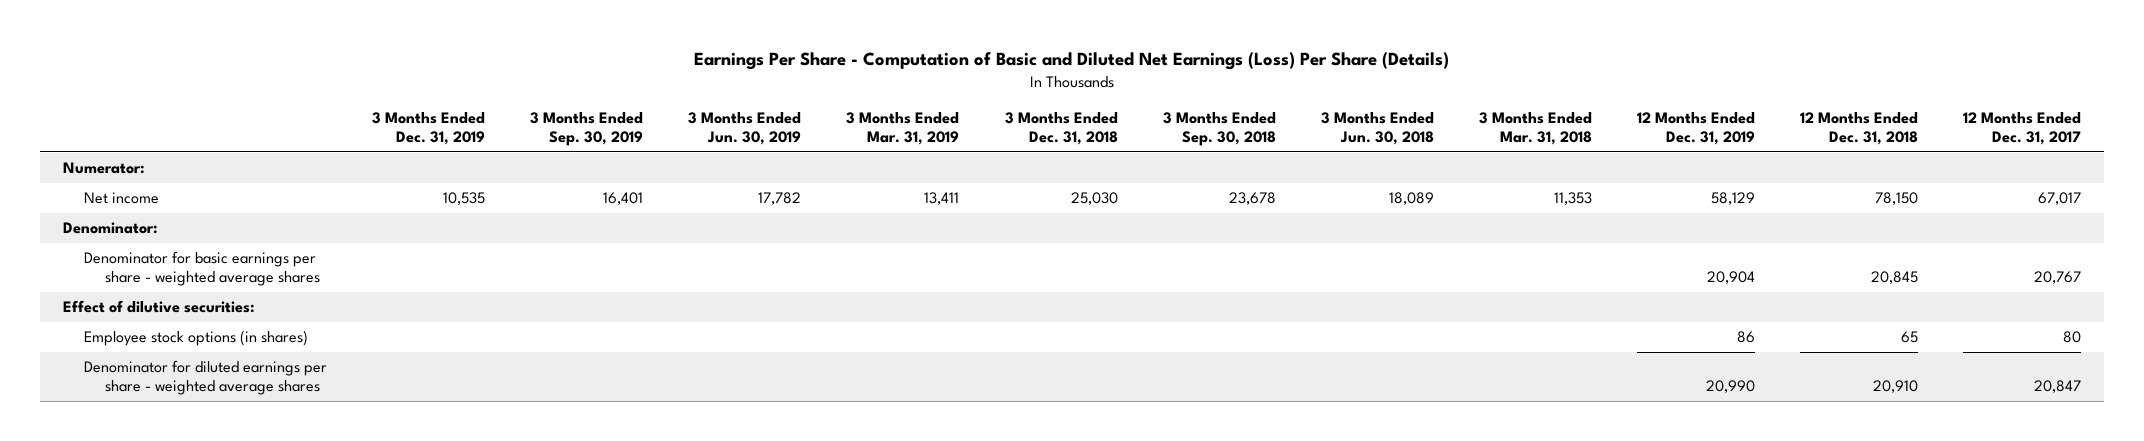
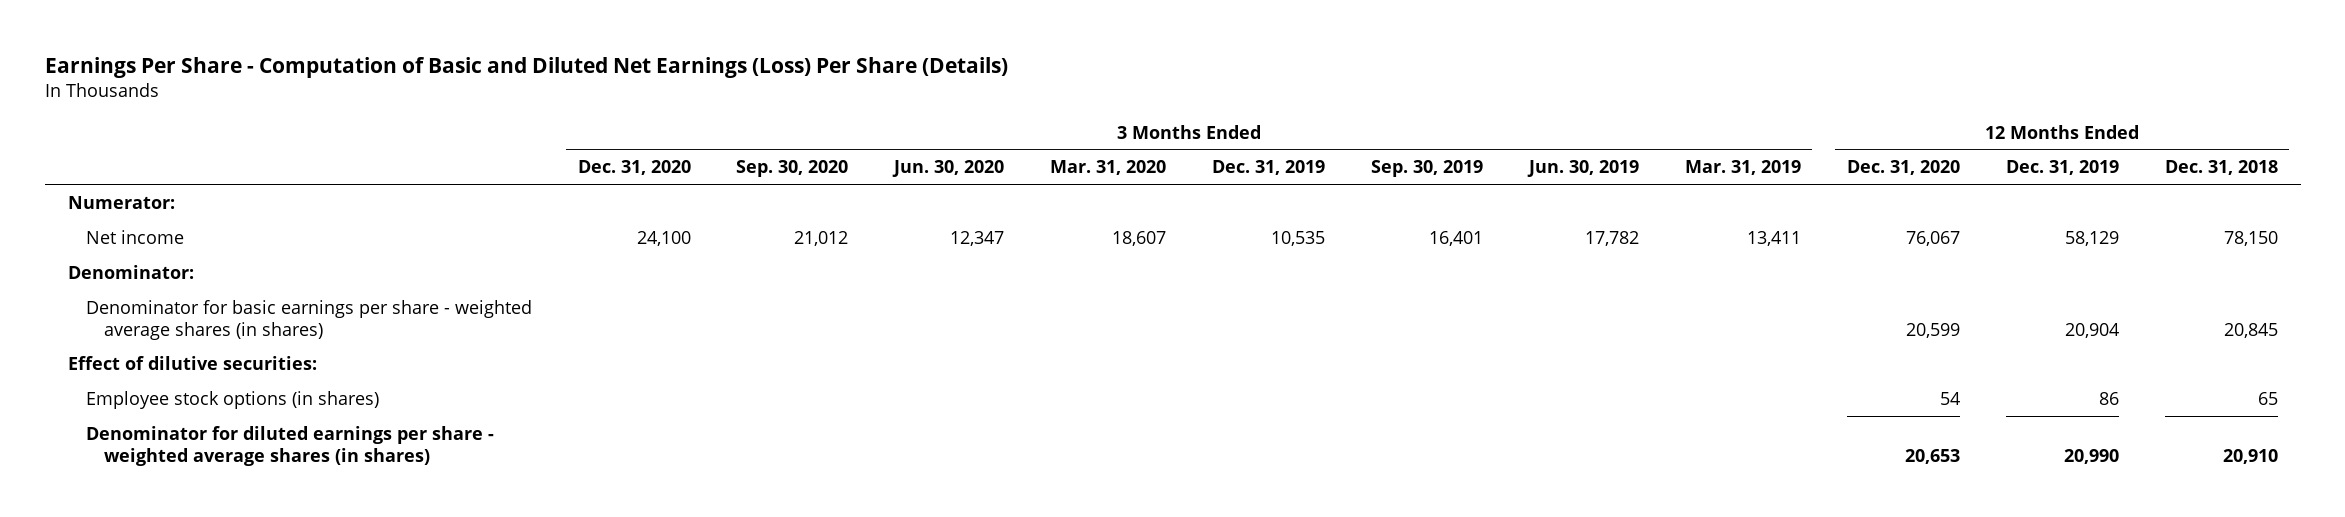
[1004,112,1118,145] 3 Months Ended Dec. 31, 2018 -> none
[1162,112,1276,146] 3 Months Ended Sep. 30, 2018 -> none
[1320,112,1434,145] 3 Months Ended Jun. 30, 2018 -> none
[1478,112,1592,145] 3 Months Ended Mar. 31, 2018 -> none
[1963,112,2082,145] 12 Months Ended Dec. 31, 2017 -> none
none -> [577,160,691,176] Dec. 31, 2020
none -> [736,160,849,178] Sep. 30, 2020
none -> [892,160,1005,178] Jun. 30, 2020
none -> [1050,160,1167,176] Mar. 31, 2020
none -> [1846,160,1960,176] Dec. 31, 2020
[83,251,321,287] Denominator for basic earnings per share - weighted average shares -> [85,299,532,340] Denominator for basic earnings per share - weighted average shares (in shares)
[83,360,327,396] Denominator for diluted earnings per share - weighted average shares -> [85,425,494,466] Denominator for diluted earnings per share - weighted average shares (in shares)

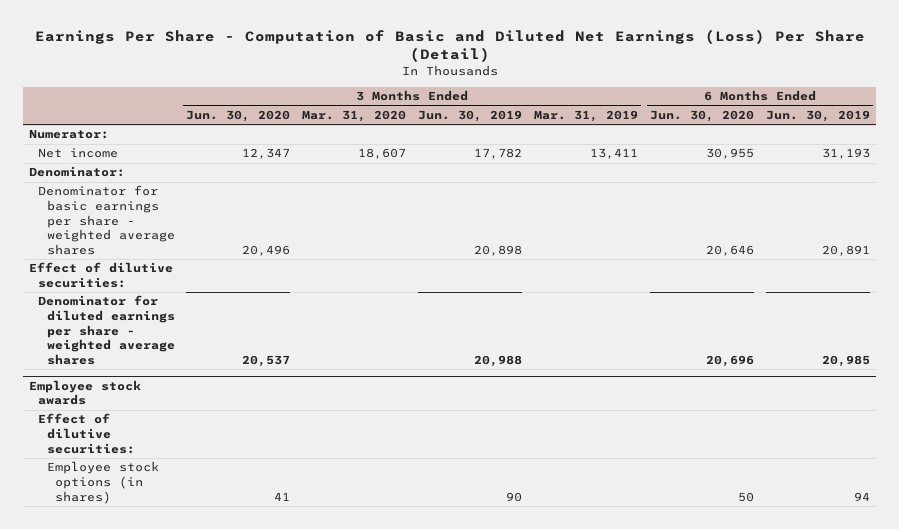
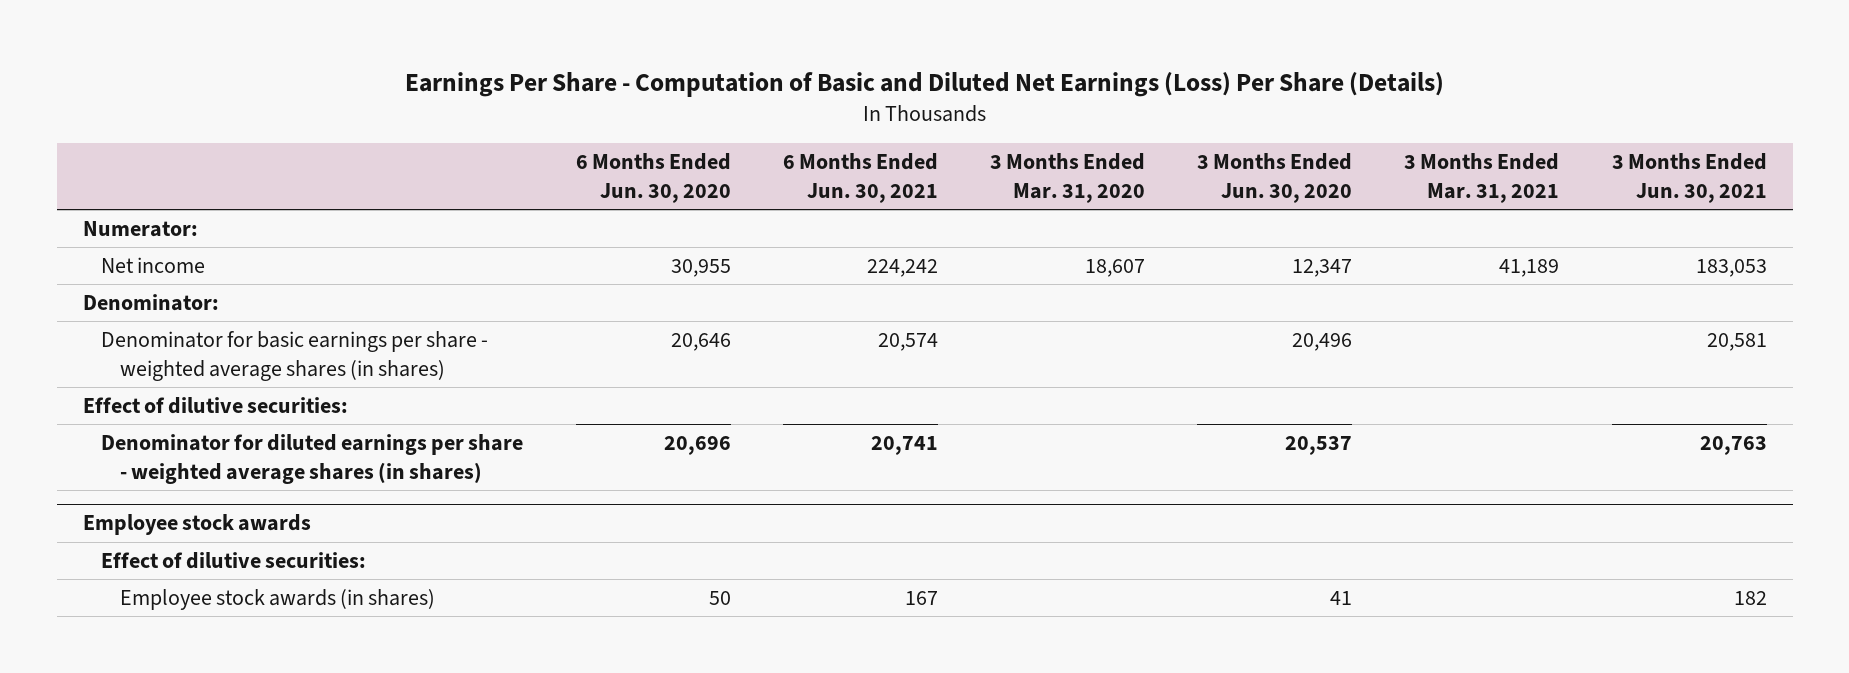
[34,29,865,63] Earnings Per Share - Computation of Basic and Diluted Net Earnings (Loss) Per Share (Detail) -> [404,71,1444,97] Earnings Per Share - Computation of Basic and Diluted Net Earnings (Loss) Per Share (Details)
[418,110,523,123] Jun. 30, 2019 -> none
[534,110,639,123] Mar. 31, 2019 -> none
[765,110,870,123] Jun. 30, 2019 -> none
none -> [782,153,938,203] 6 Months Ended Jun. 30, 2021
none -> [1404,153,1560,203] 3 Months Ended Mar. 31, 2021
none -> [1611,153,1767,203] 3 Months Ended Jun. 30, 2021
[37,185,175,255] Denominator for basic earnings per share - weighted average shares -> [101,331,489,381] Denominator for basic earnings per share - weighted average shares (in shares)
[37,295,175,365] Denominator for diluted earnings per share - weighted average shares -> [101,434,524,484] Denominator for diluted earnings per share - weighted average shares (in shares)
[46,461,159,504] Employee stock options (in shares) -> [120,589,436,611] Employee stock awards (in shares)

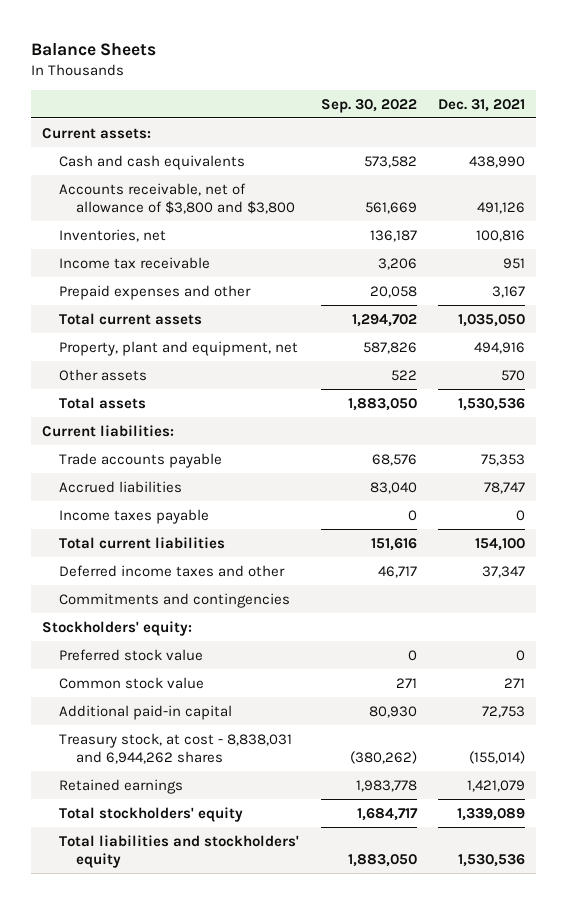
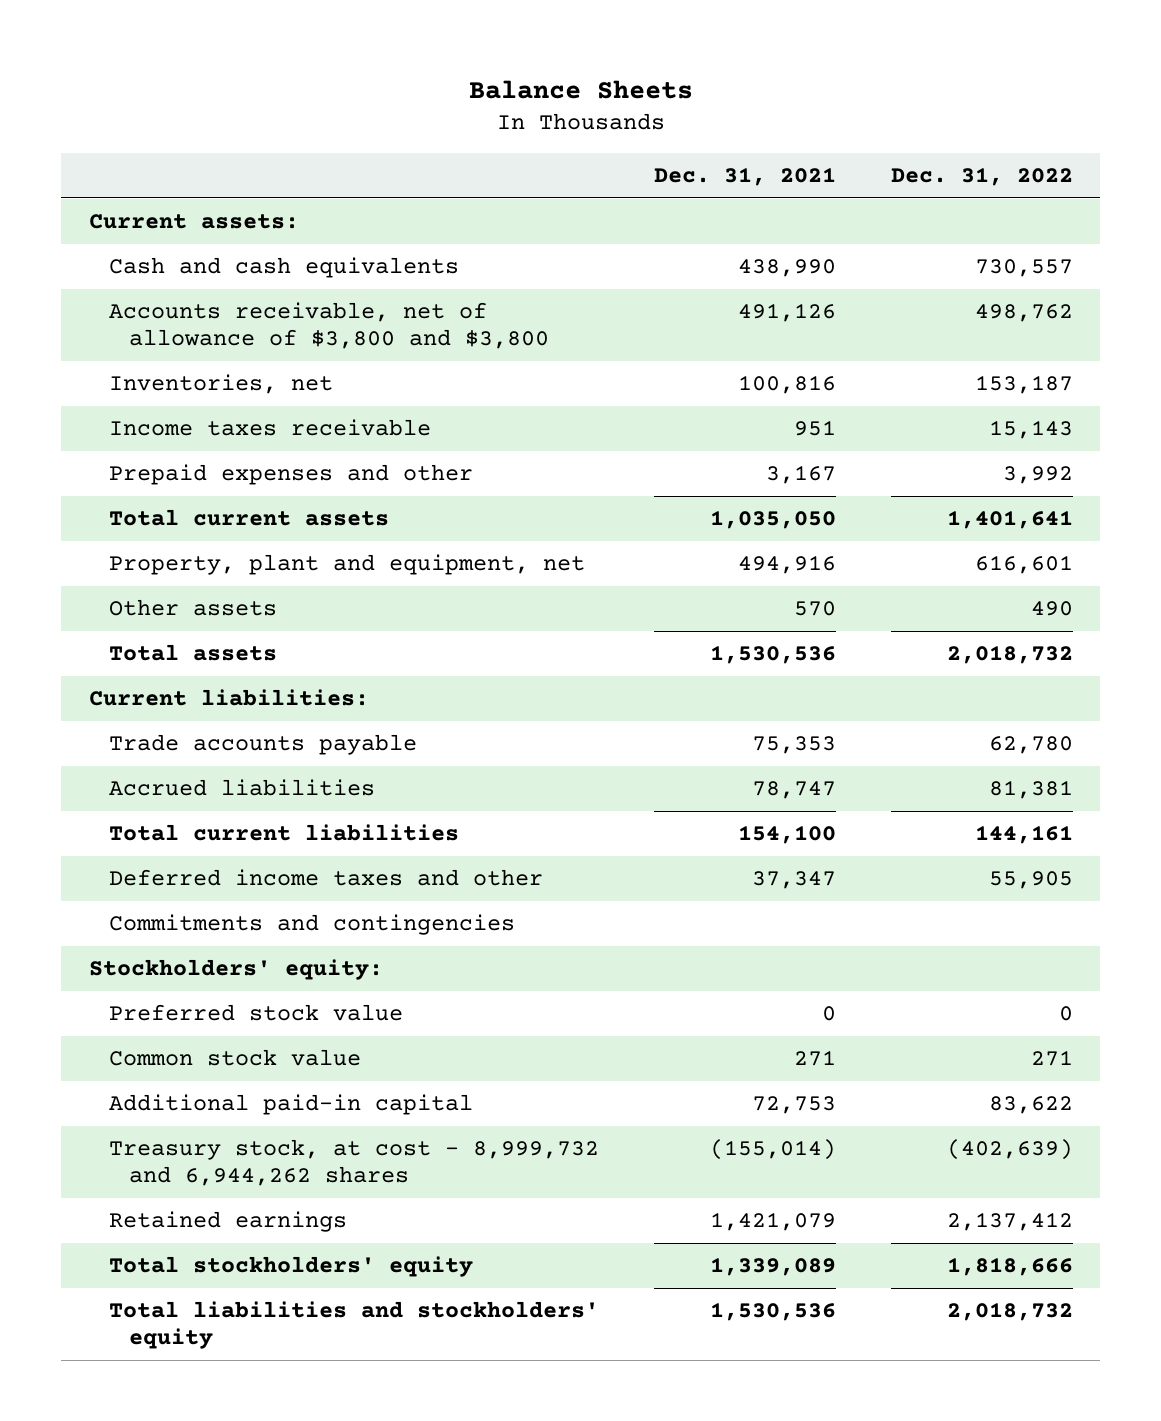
[320,98,417,113] Sep. 30, 2022 -> none
none -> [890,167,1073,187] Dec. 31, 2022
[58,256,210,269] Income tax receivable -> [108,419,431,437] Income taxes receivable
[58,508,209,524] Income taxes payable -> none
[58,732,292,764] Treasury stock, at cost - 8,838,031 and 6,944,262 shares -> [108,1139,599,1187] Treasury stock, at cost - 8,999,732 and 6,944,262 shares

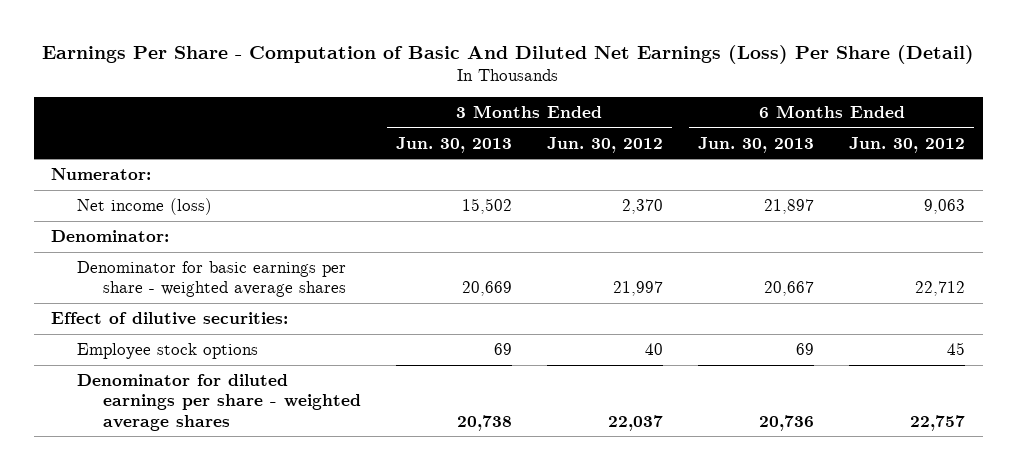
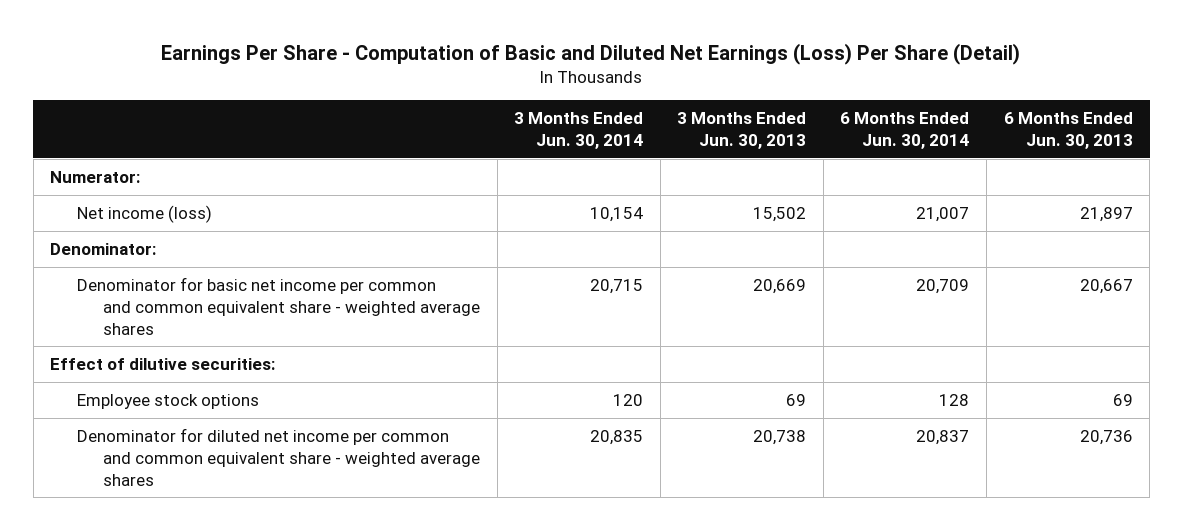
[42,45,975,65] Earnings Per Share - Computation of Basic And Diluted Net Earnings (Loss) Per Share (Detail) -> [161,43,1021,66] Earnings Per Share - Computation of Basic and Diluted Net Earnings (Loss) Per Share (Detail)
[546,136,663,153] Jun. 30, 2012 -> none
[849,136,966,153] Jun. 30, 2012 -> none
none -> [514,112,644,150] 3 Months Ended Jun. 30, 2014
none -> [840,112,970,150] 6 Months Ended Jun. 30, 2014
[77,260,347,298] Denominator for basic earnings per share - weighted average shares -> [76,276,481,335] Denominator for basic net income per common and common equivalent share - weighted average shares
[77,373,361,431] Denominator for diluted earnings per share - weighted average shares -> [76,427,481,486] Denominator for diluted net income per common and common equivalent share - weighted average shares

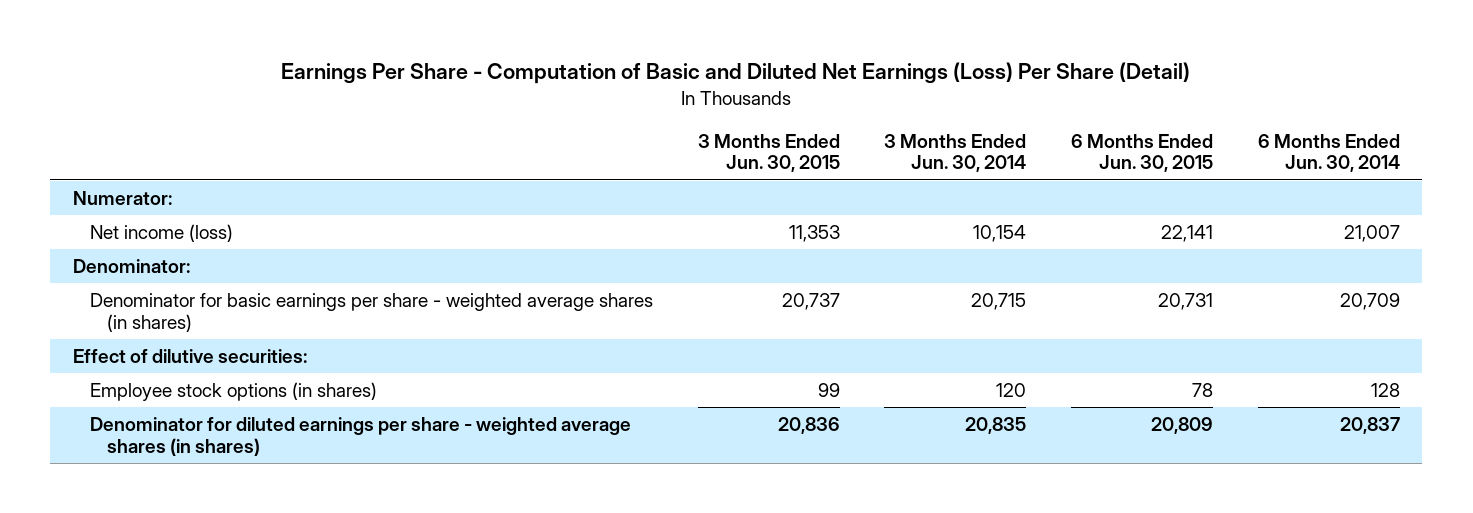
[677,112,807,150] 3 Months Ended Jun. 30, 2013 -> none
[1003,112,1133,150] 6 Months Ended Jun. 30, 2013 -> none
none -> [697,133,840,173] 3 Months Ended Jun. 30, 2015
none -> [1071,133,1214,173] 6 Months Ended Jun. 30, 2015
[76,276,481,335] Denominator for basic net income per common and common equivalent share - weighted average shares -> [89,292,653,332] Denominator for basic earnings per share - weighted average shares (in shares)
[76,393,259,409] Employee stock options -> [89,381,377,401] Employee stock options (in shares)
[76,427,481,486] Denominator for diluted net income per common and common equivalent share - weighted average shares -> [89,416,631,456] Denominator for diluted earnings per share - weighted average shares (in shares)

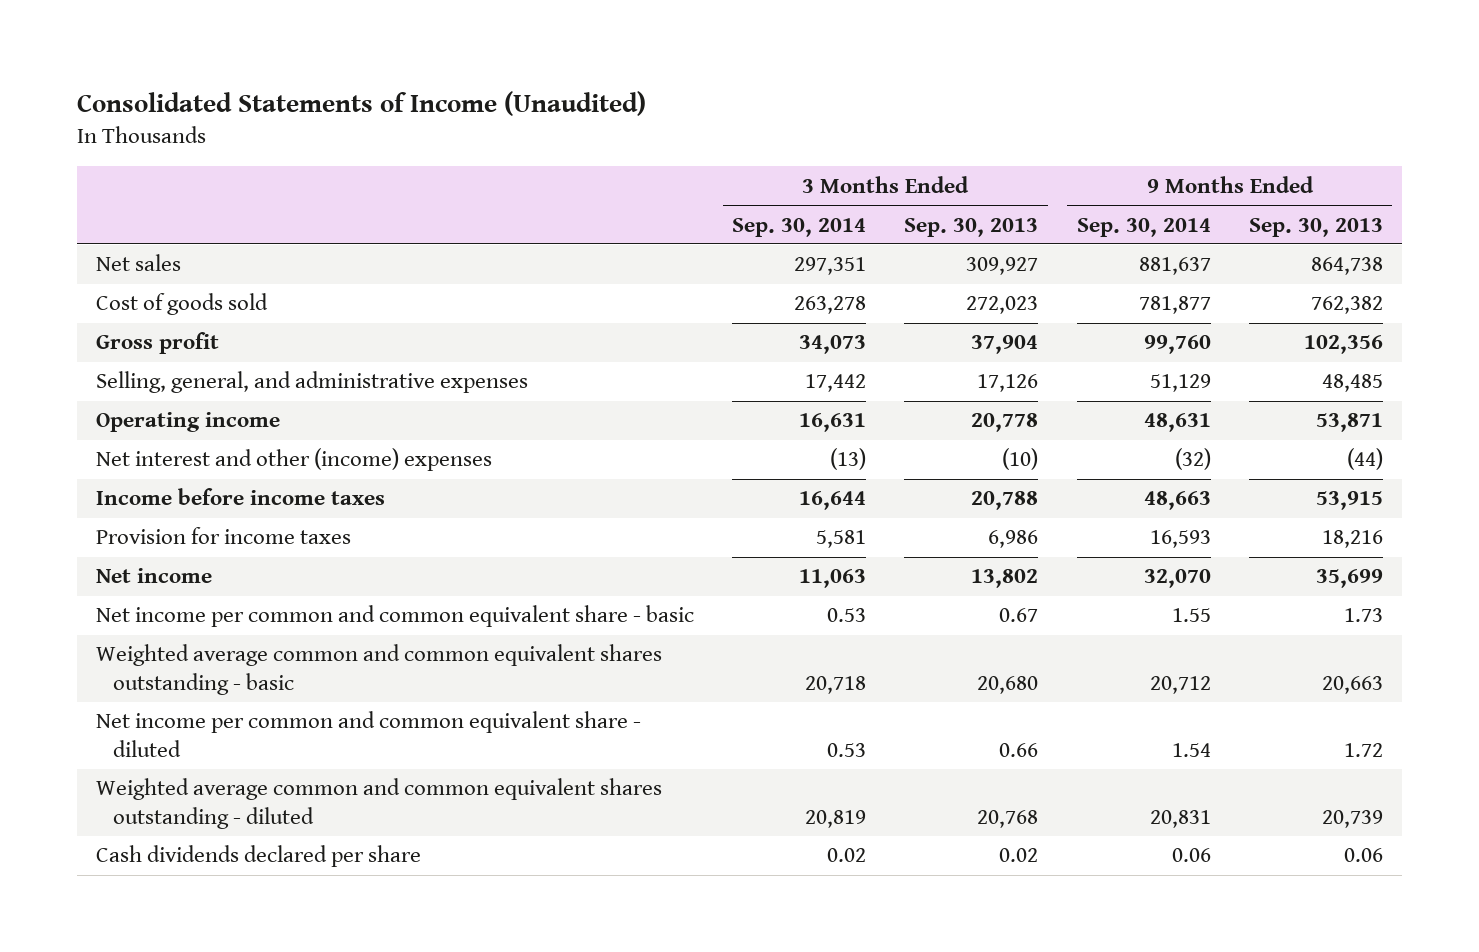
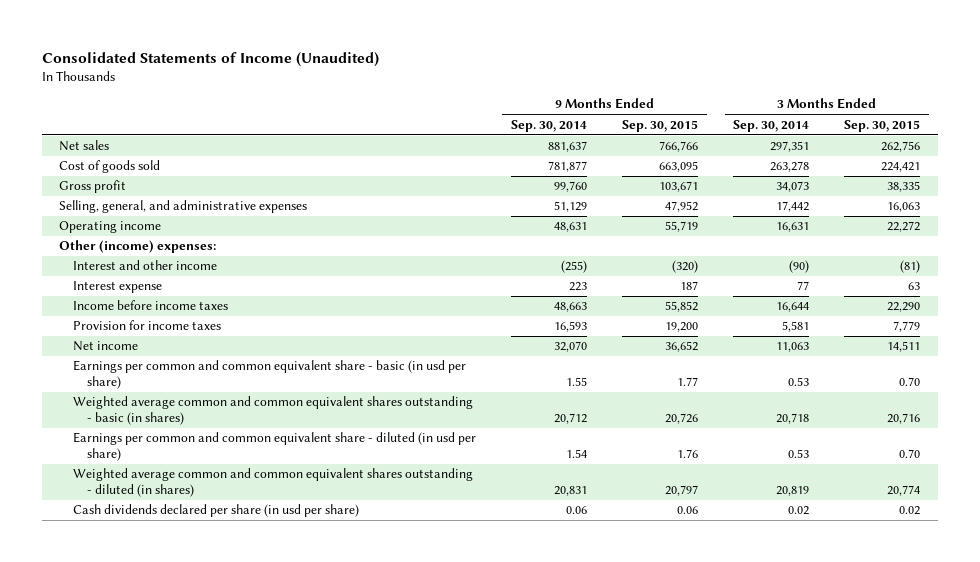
[904,217,1039,237] Sep. 30, 2013 -> none
[1248,217,1383,237] Sep. 30, 2013 -> none
none -> [622,119,699,132] Sep. 30, 2015
none -> [844,119,921,132] Sep. 30, 2015
none -> [59,240,217,254] Other (income) expenses:
[95,448,492,472] Net interest and other (income) expenses -> [73,260,218,271] Interest and other income
[830,448,867,471] (13) -> [789,260,810,274] (90)
[1174,448,1211,471] (32) -> [561,260,588,274] (255)
none -> [73,281,163,294] Interest expense
[95,605,694,628] Net income per common and common equivalent share - basic -> [73,360,467,390] Earnings per common and common equivalent share - basic (in usd per share)
[95,644,662,696] Weighted average common and common equivalent shares outstanding - basic -> [73,396,474,426] Weighted average common and common equivalent shares outstanding - basic (in shares)
[95,711,641,758] Net income per common and common equivalent share - diluted -> [73,432,477,462] Earnings per common and common equivalent share - diluted (in usd per share)
[95,778,662,830] Weighted average common and common equivalent shares outstanding - diluted -> [73,468,474,498] Weighted average common and common equivalent shares outstanding - diluted (in shares)
[95,845,421,868] Cash dividends declared per share -> [73,504,360,518] Cash dividends declared per share (in usd per share)

